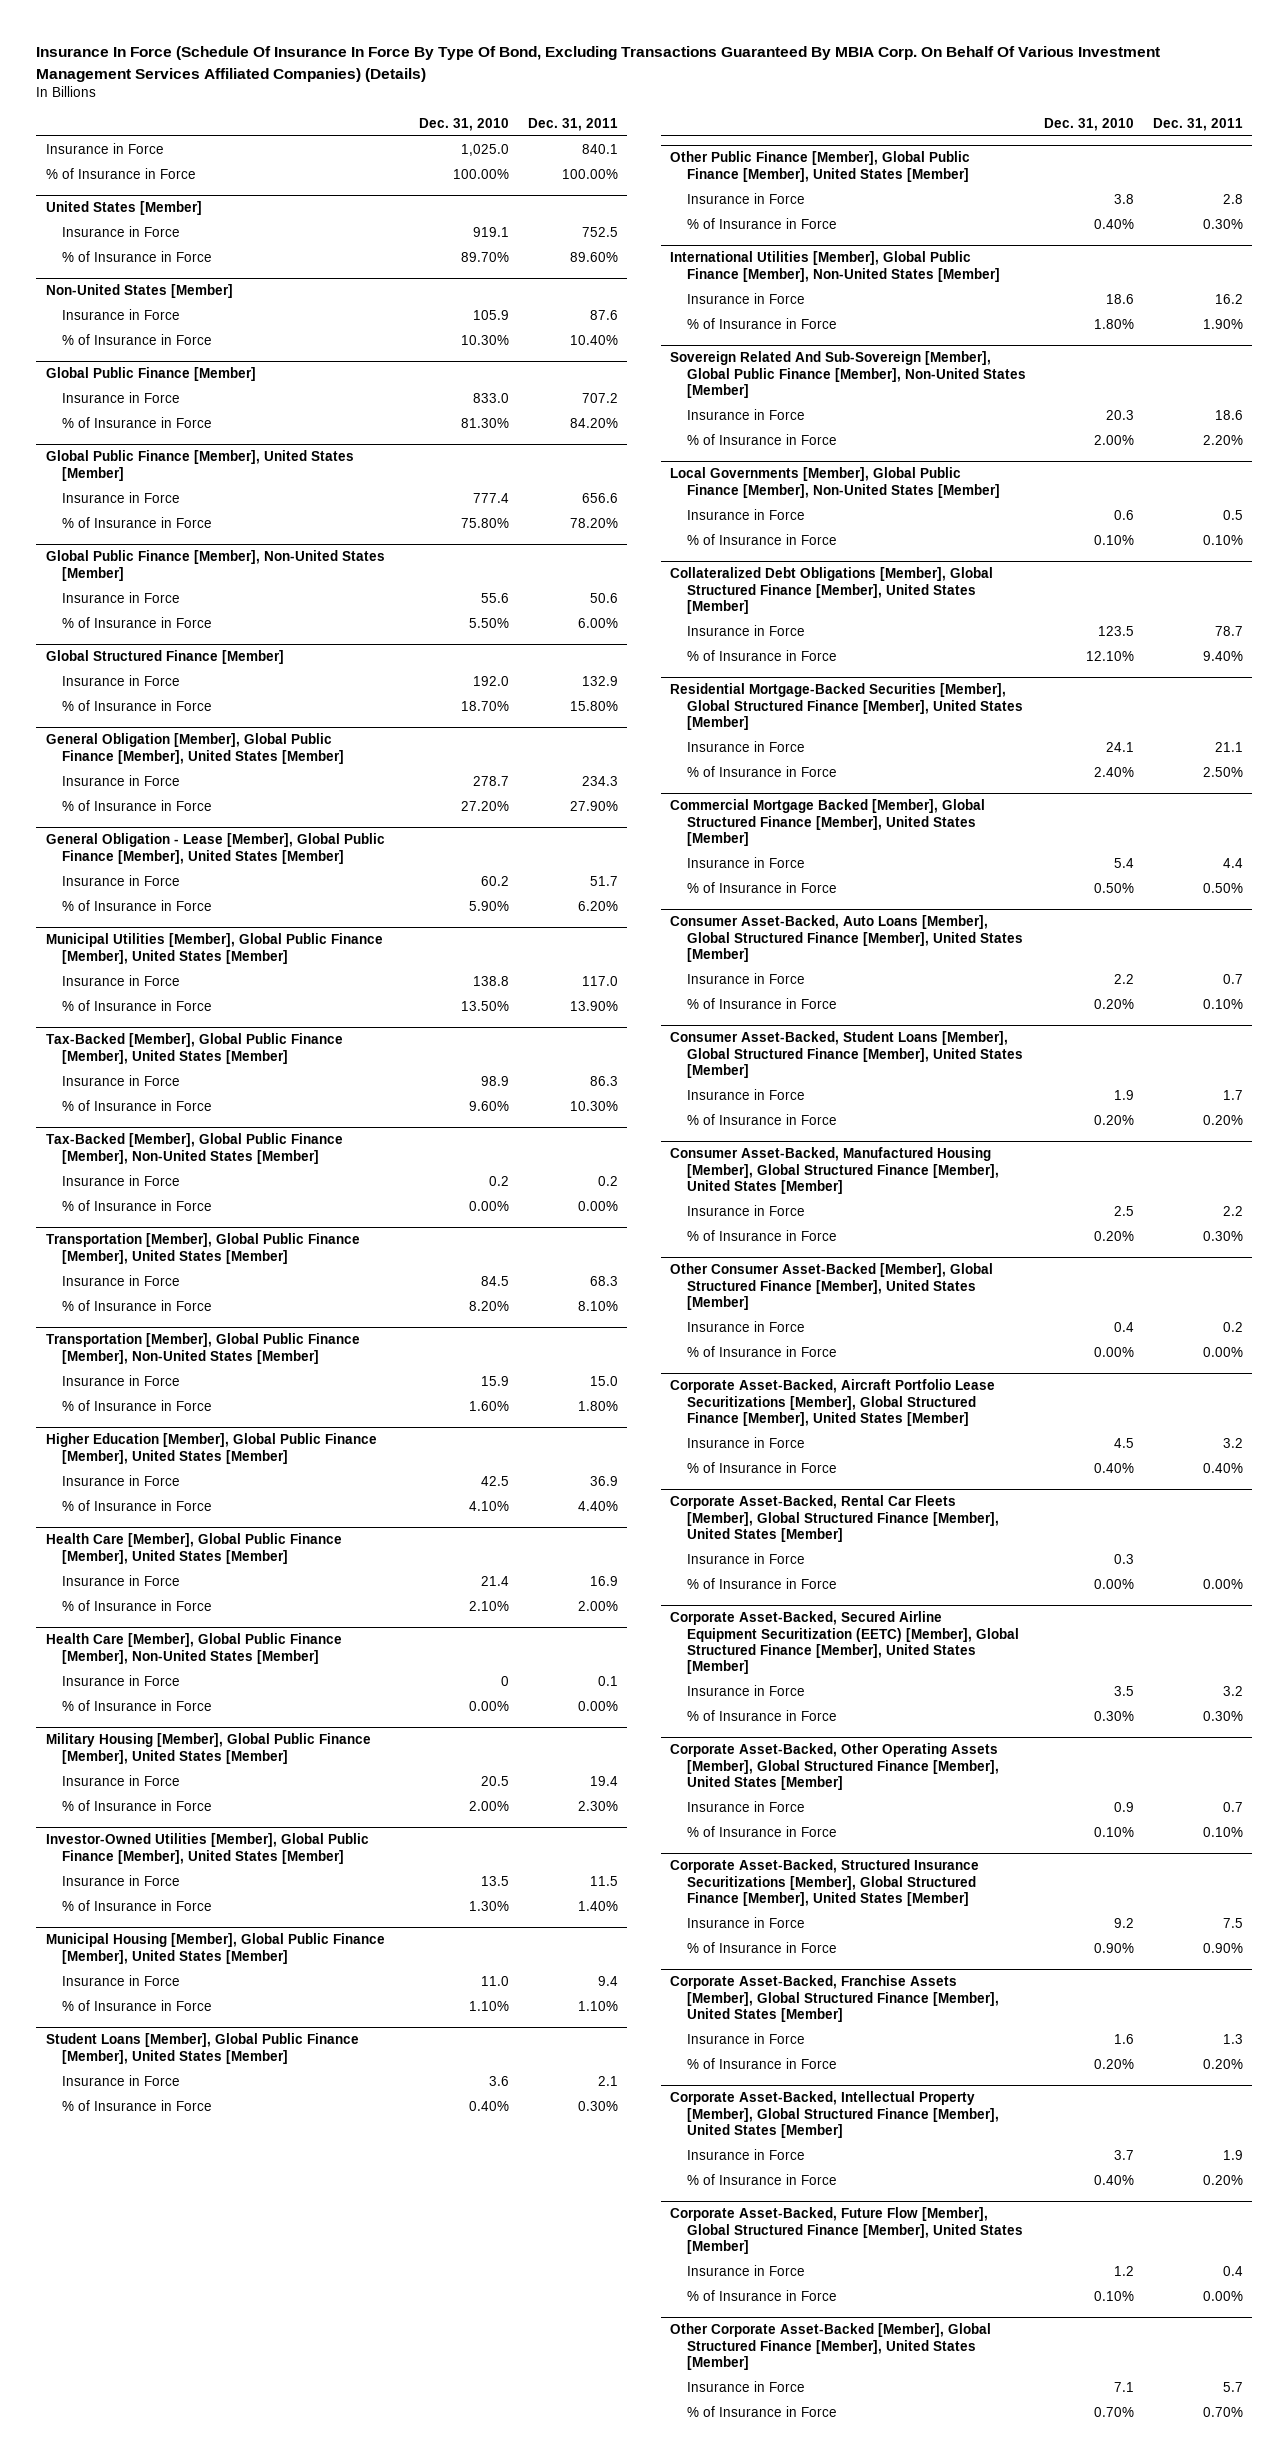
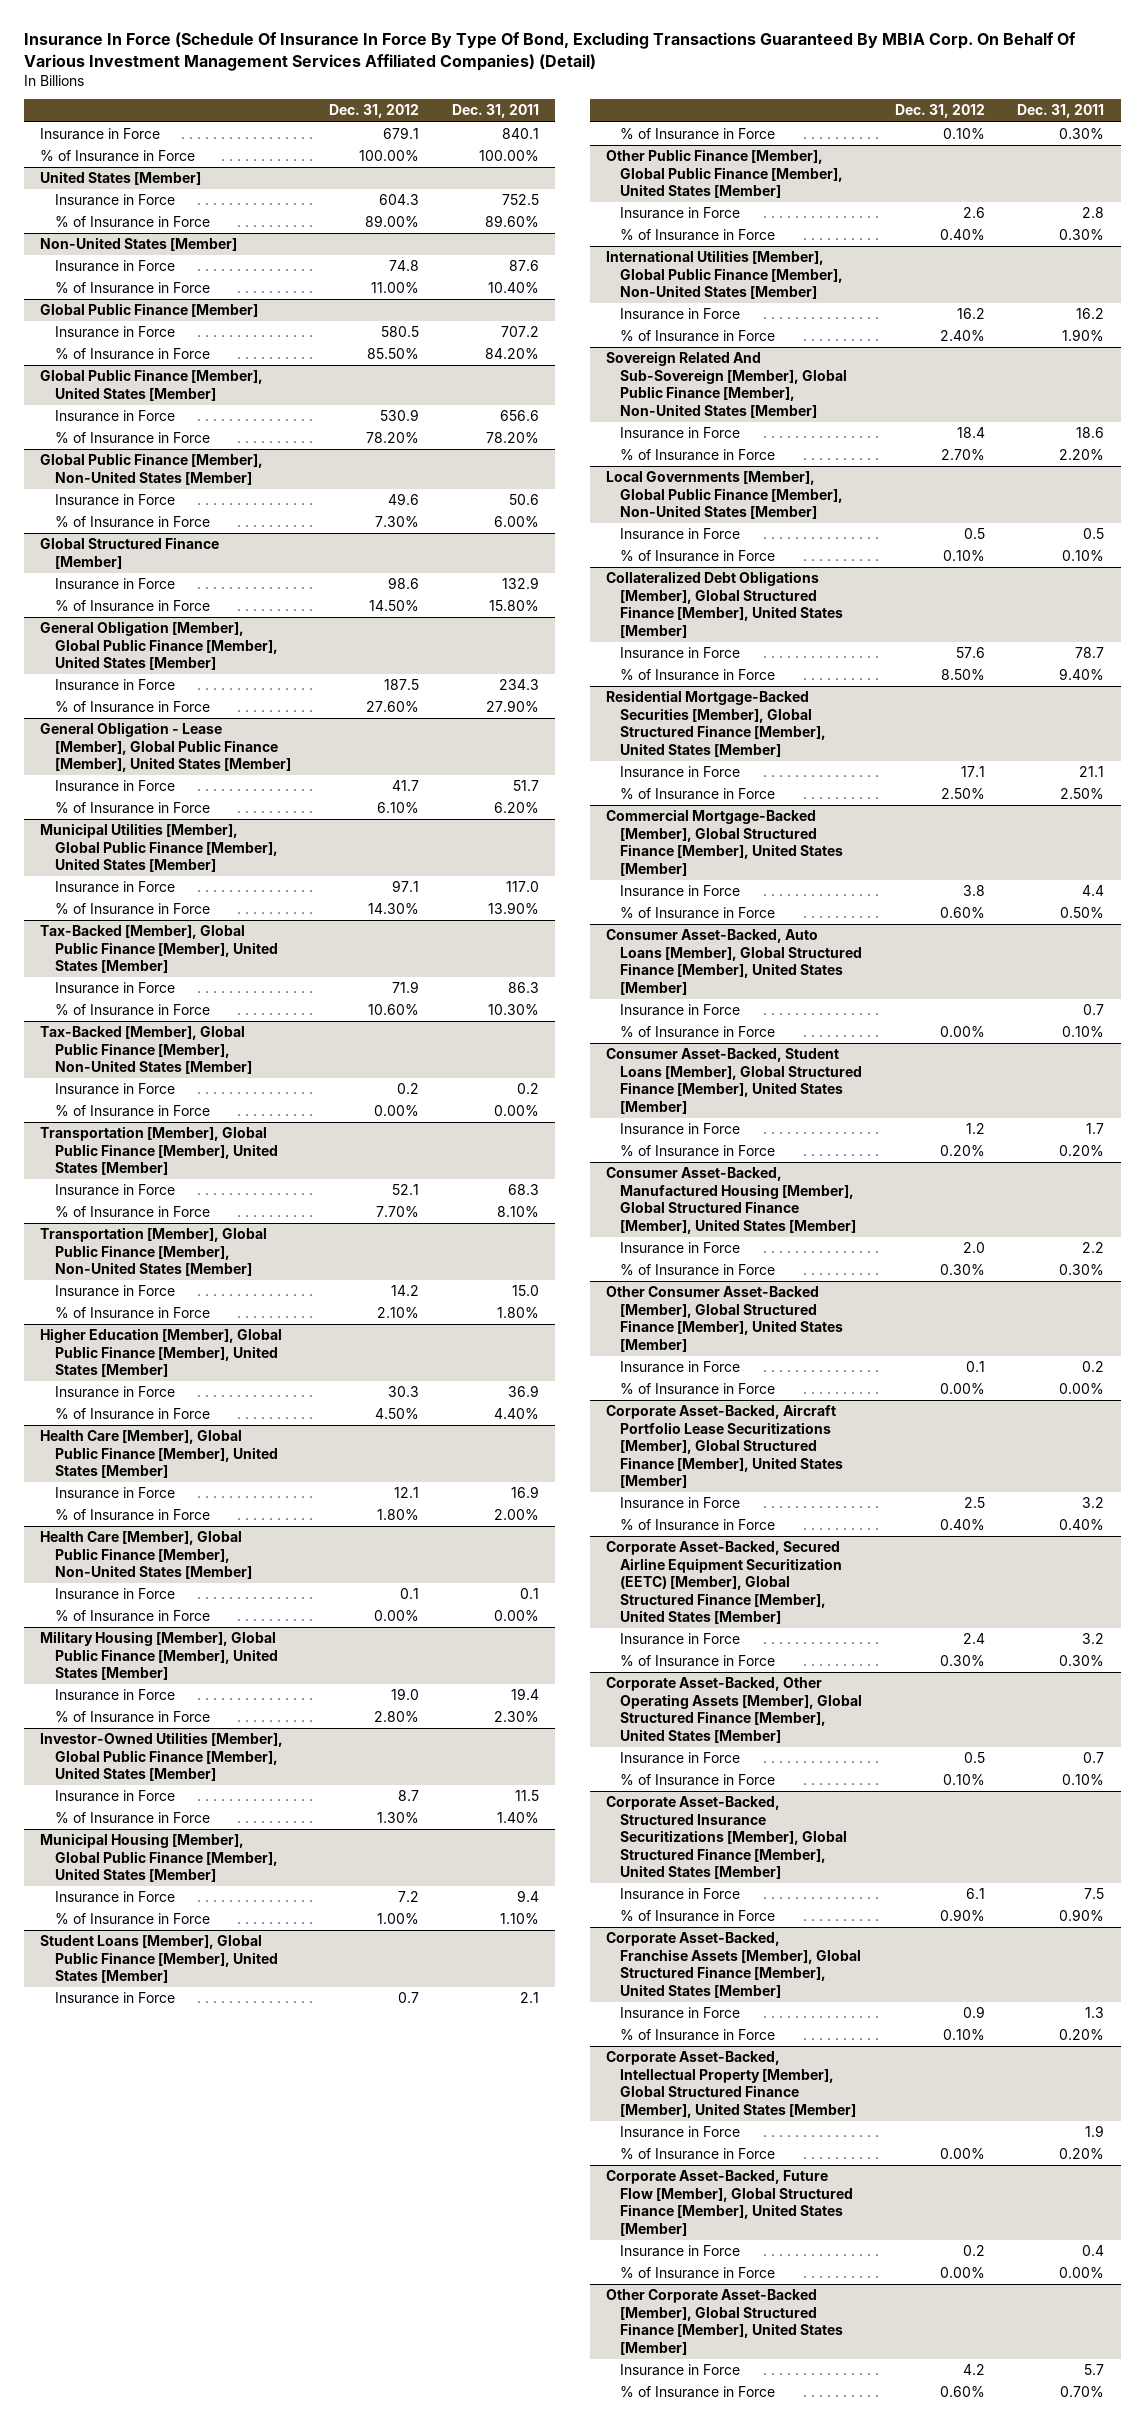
[36,46,1161,82] Insurance In Force (Schedule Of Insurance In Force By Type Of Bond, Excluding Transactions Guaranteed By MBIA Corp. On Behalf Of Various Investment Management Services Affiliated Companies) (Details) -> [23,32,1076,71] Insurance In Force (Schedule Of Insurance In Force By Type Of Bond, Excluding Transactions Guaranteed By MBIA Corp. On Behalf Of Various Investment Management Services Affiliated Companies) (Detail)
[419,117,510,131] Dec. 31, 2010 -> none
none -> [329,104,420,119] Dec. 31, 2012
[670,799,986,846] Commercial Mortgage Backed [Member], Global Structured Finance [Member], United States [Member] -> [605,809,844,876] Commercial Mortgage-Backed [Member], Global Structured Finance [Member], United States [Member]
[670,1495,999,1542] Corporate Asset-Backed, Rental Car Fleets [Member], Global Structured Finance [Member], United States [Member] -> none
[686,1553,805,1565] Insurance in Force -> none
[686,1578,837,1590] % of Insurance in Force -> none

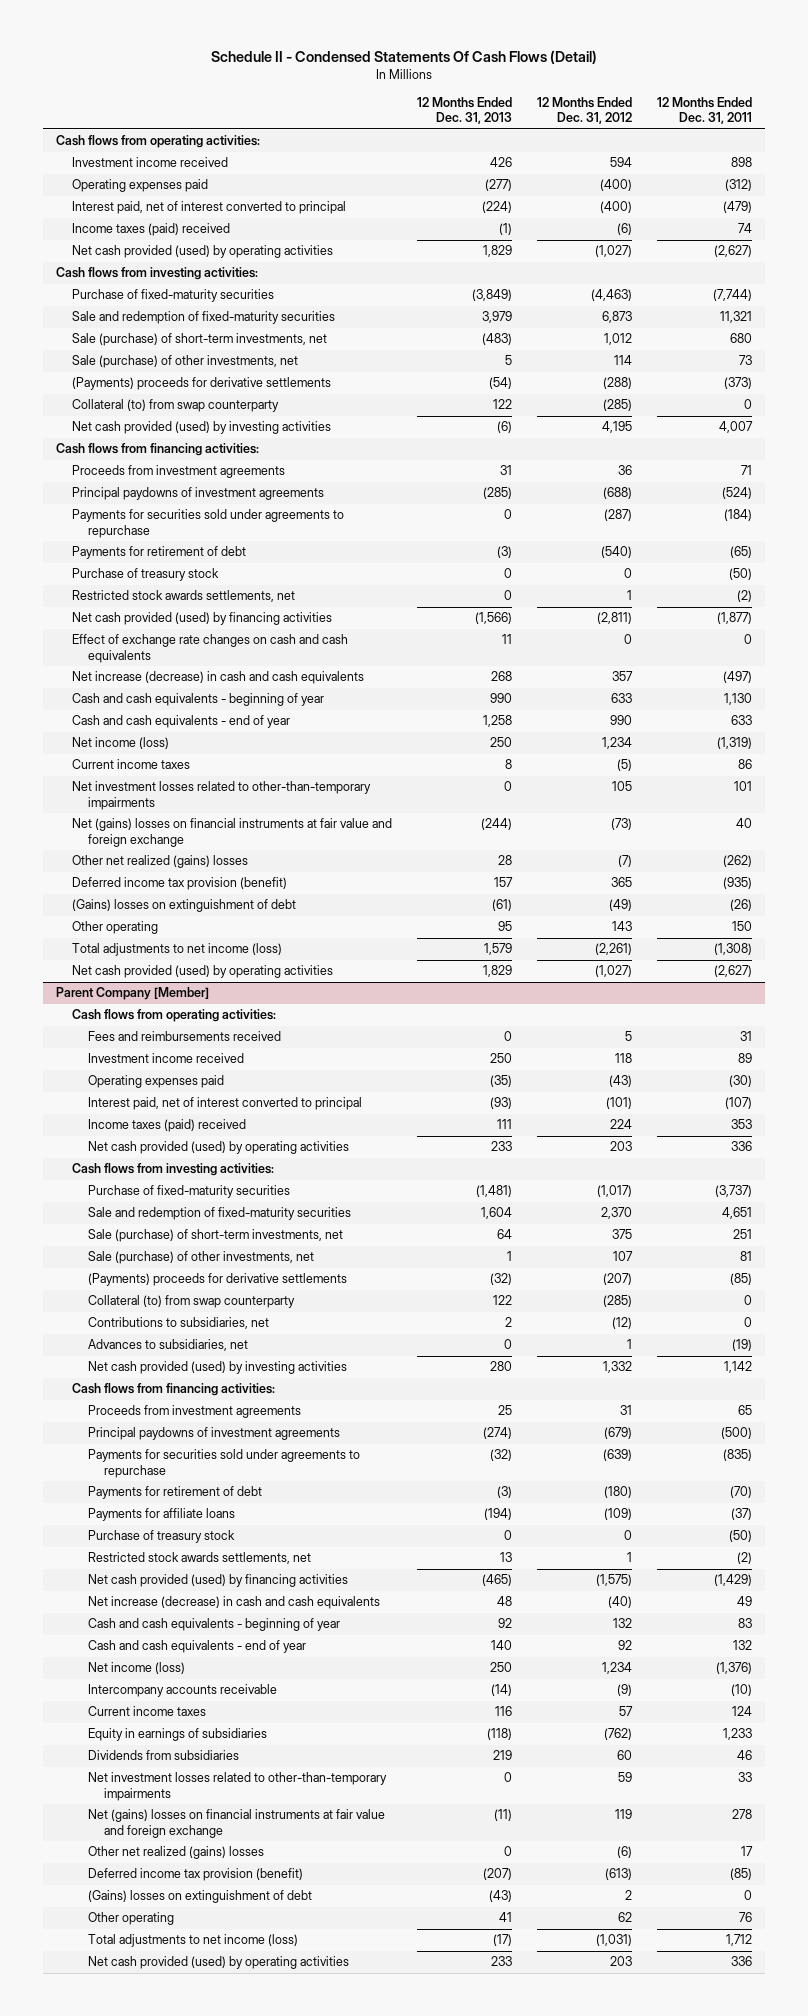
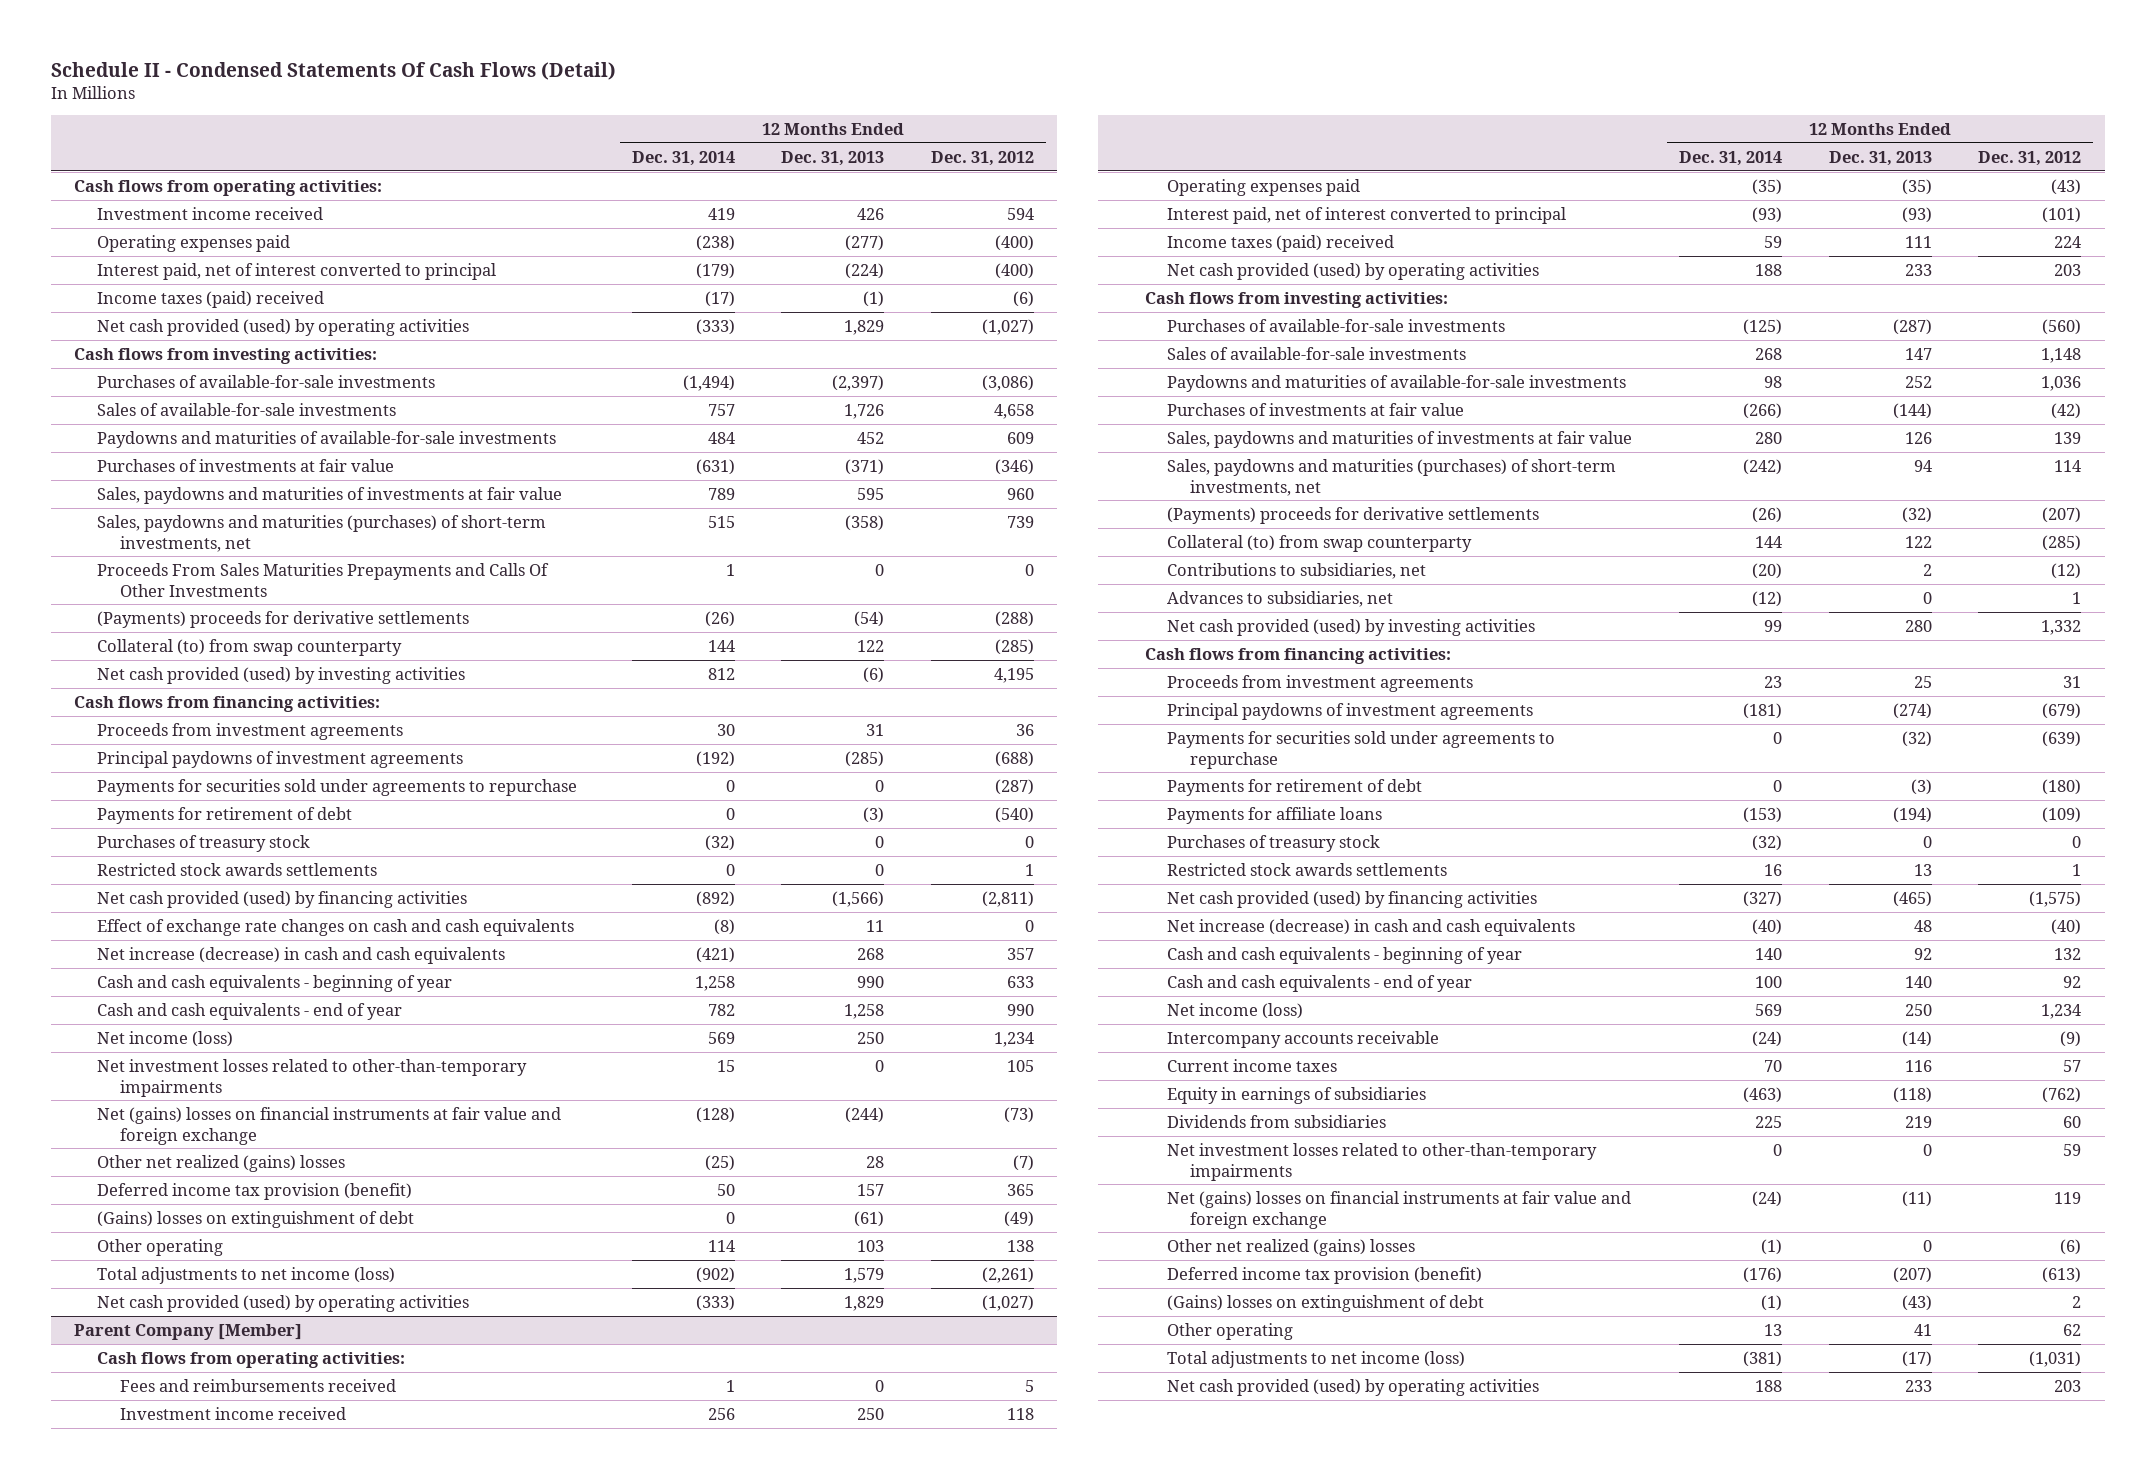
[657,96,753,125] 12 Months Ended Dec. 31, 2011 -> none
none -> [631,150,735,166] Dec. 31, 2014
[71,289,274,303] Purchase of fixed-maturity securities -> none
[71,311,335,325] Sale and redemption of fixed-maturity securities -> none
[71,355,298,369] Sale (purchase) of other investments, net -> none
none -> [97,374,436,388] Purchases of available-for-sale investments
none -> [97,402,397,416] Sales of available-for-sale investments
none -> [97,430,557,448] Paydowns and maturities of available-for-sale investments
none -> [97,458,395,472] Purchases of investments at fair value
none -> [97,486,563,504] Sales, paydowns and maturities of investments at fair value
[71,333,327,347] Sale (purchase) of short-term investments, net -> [97,514,547,552] Sales, paydowns and maturities (purchases) of short-term investments, net
[481,333,512,346] (483) -> [845,514,885,531] (358)
[604,333,633,346] 1,012 -> [1006,515,1034,528] 739
none -> [97,562,550,597] Proceeds From Sales Maturities Prepayments and Calls Of Other Investments
[71,568,219,582] Purchase of treasury stock -> [97,834,311,852] Purchases of treasury stock
[71,590,295,603] Restricted stock awards settlements, net -> [97,862,378,876] Restricted stock awards settlements
[71,759,190,770] Current income taxes -> none
[497,921,512,932] 95 -> [857,1239,885,1252] 103
[612,921,633,932] 143 -> [1006,1239,1034,1252] 138
[87,1185,290,1199] Purchase of fixed-maturity securities -> none
[87,1207,351,1221] Sale and redemption of fixed-maturity securities -> none
[87,1251,314,1265] Sale (purchase) of other investments, net -> none
none -> [1167,318,1506,332] Purchases of available-for-sale investments
none -> [1167,346,1467,360] Sales of available-for-sale investments
none -> [1167,374,1627,392] Paydowns and maturities of available-for-sale investments
none -> [1167,402,1465,416] Purchases of investments at fair value
none -> [1167,430,1633,448] Sales, paydowns and maturities of investments at fair value
[87,1229,343,1243] Sale (purchase) of short-term investments, net -> [1167,458,1617,496] Sales, paydowns and maturities (purchases) of short-term investments, net
[496,1229,512,1240] 64 -> [1913,459,1932,472] 94
[612,1229,633,1240] 375 -> [2054,459,2082,472] 114
[87,1530,235,1544] Purchase of treasury stock -> [1167,834,1381,852] Purchases of treasury stock
[87,1552,311,1565] Restricted stock awards settlements, net -> [1167,862,1448,876] Restricted stock awards settlements

